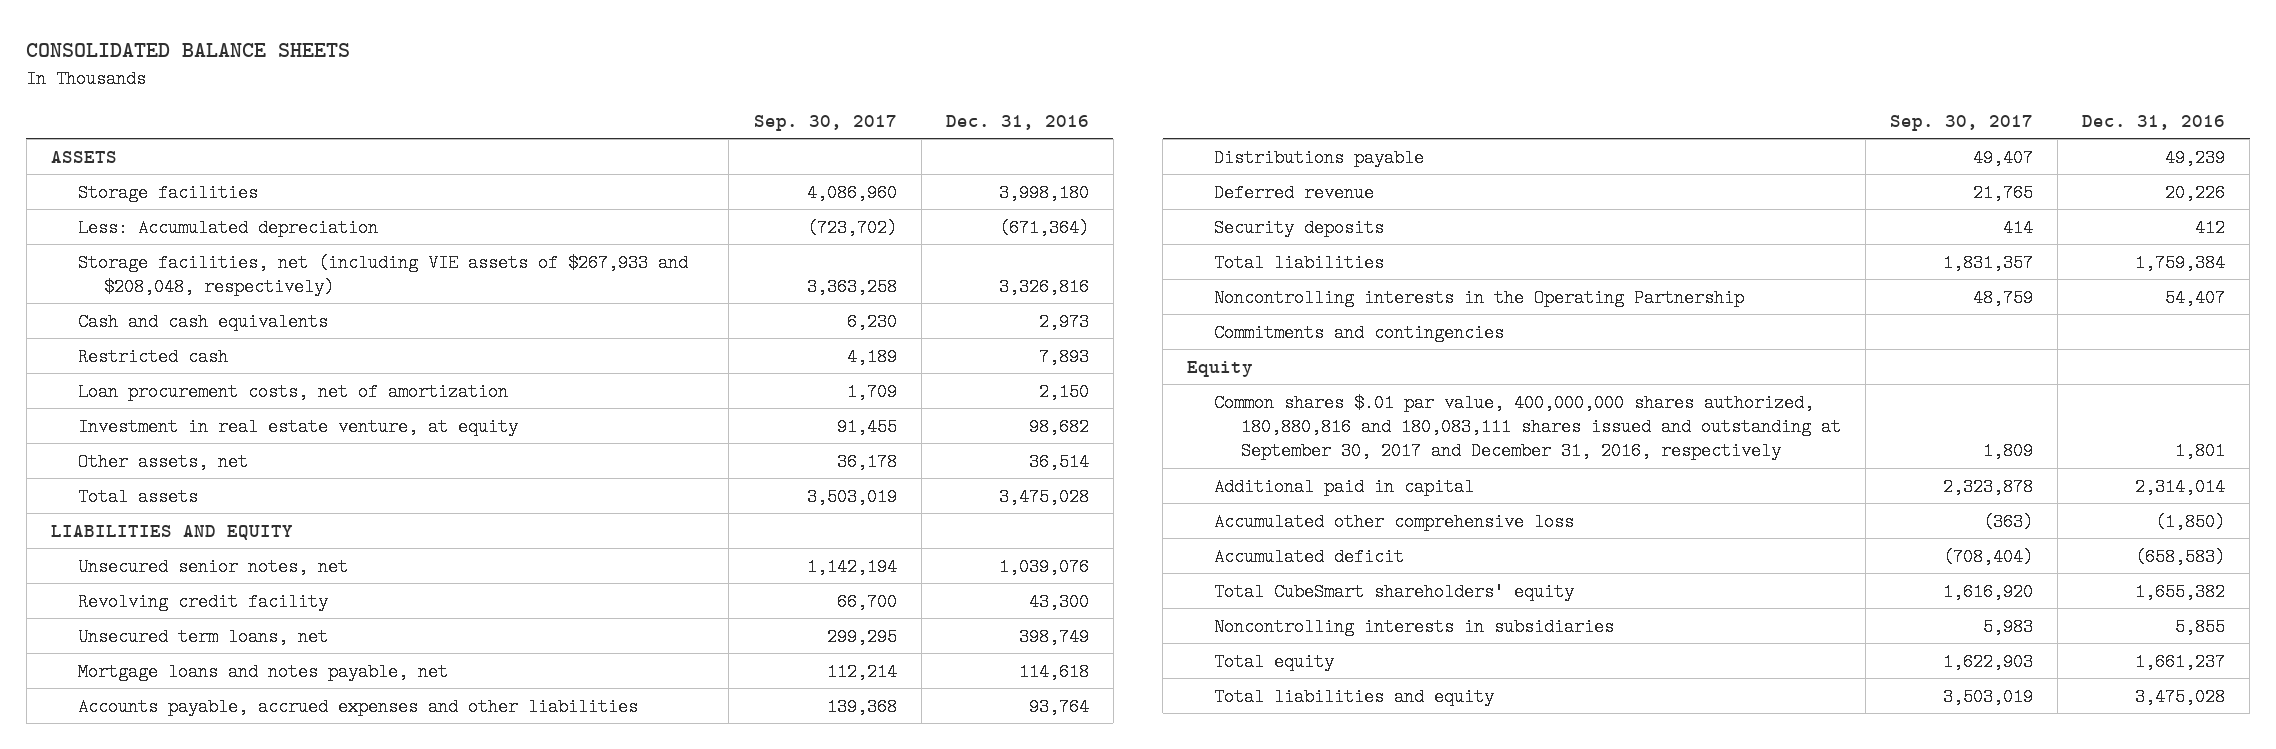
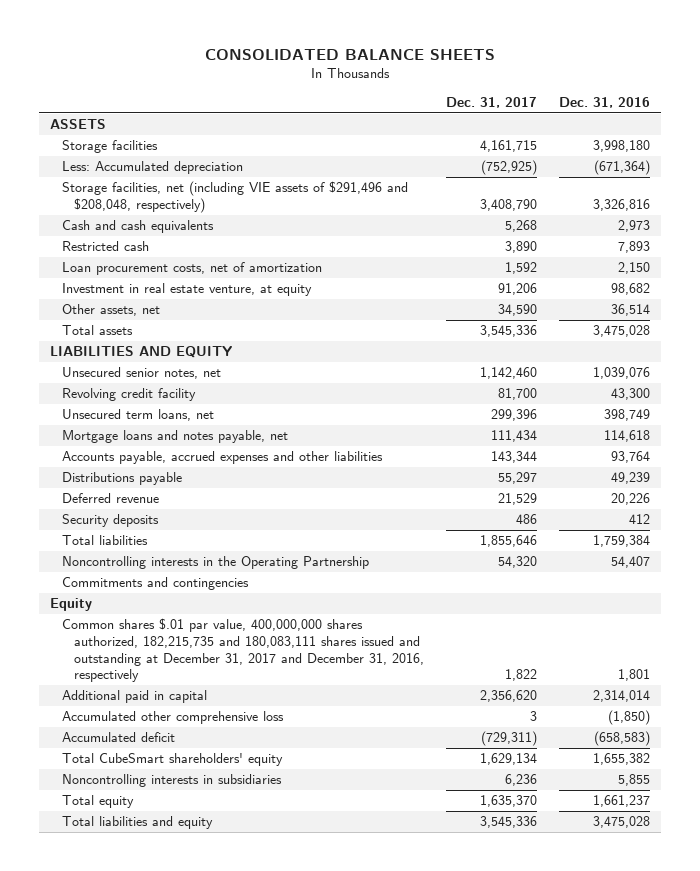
[753,114,897,131] Sep. 30, 2017 -> none
none -> [445,96,537,108] Dec. 31, 2017
[77,253,688,296] Storage facilities, net (including VIE assets of $267,933 and $208,048, respectively) -> [61,181,408,213] Storage facilities, net (including VIE assets of $291,496 and $208,048, respectively)
[1213,393,1841,461] Common shares $.01 par value, 400,000,000 shares authorized, 180,880,816 and 180,083,111 shares issued and outstanding at September 30, 2017 and December 31, 2016, respectively -> [61,618,424,683] Common shares $.01 par value, 400,000,000 shares authorized, 182,215,735 and 180,083,111 shares issued and outstanding at December 31, 2017 and December 31, 2016, respectively

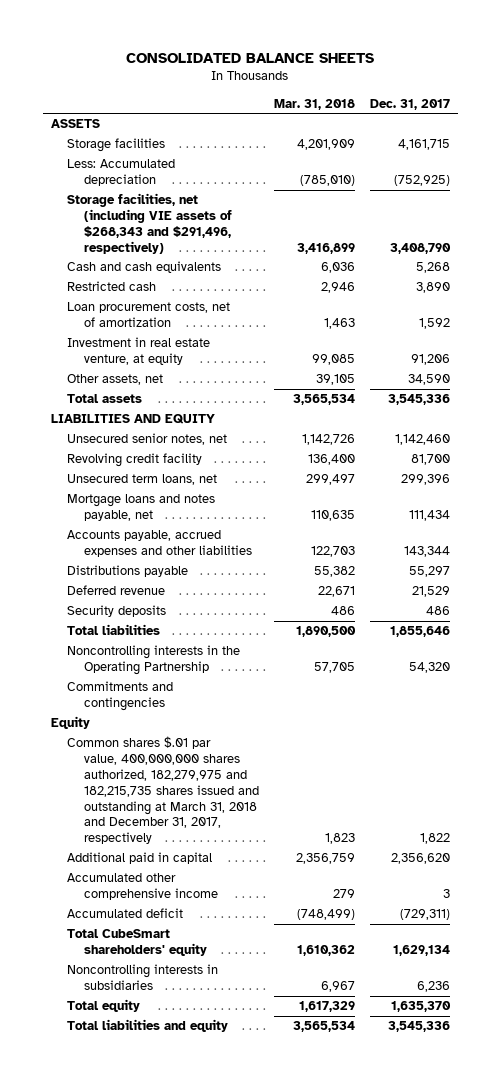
[558,96,650,108] Dec. 31, 2016 -> none
none -> [274,98,356,110] Mar. 31, 2018
[61,181,408,213] Storage facilities, net (including VIE assets of $291,496 and $208,048, respectively) -> [67,193,232,254] Storage facilities, net (including VIE assets of $268,343 and $291,496, respectively)
[61,618,424,683] Common shares $.01 par value, 400,000,000 shares authorized, 182,215,735 and 180,083,111 shares issued and outstanding at December 31, 2017 and December 31, 2016, respectively -> [67,736,259,845] Common shares $.01 par value, 400,000,000 shares authorized, 182,279,975 and 182,215,735 shares issued and outstanding at March 31, 2018 and December 31, 2017, respectively
[61,711,284,725] Accumulated other comprehensive loss -> [67,873,218,901] Accumulated other comprehensive income

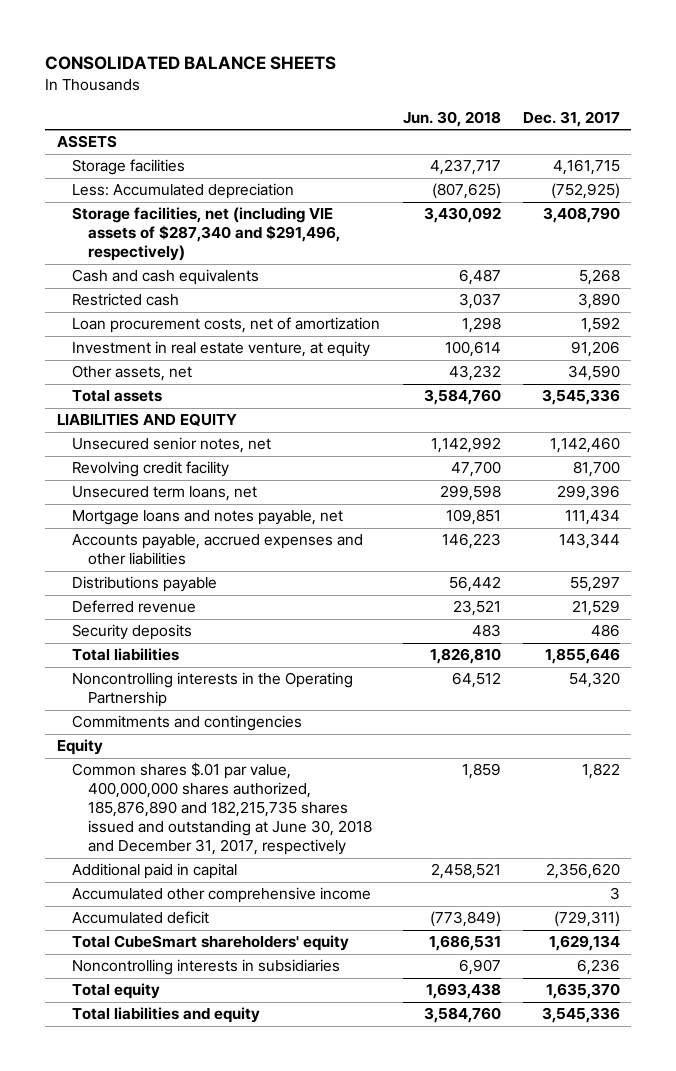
[274,98,356,110] Mar. 31, 2018 -> none
none -> [402,110,501,127] Jun. 30, 2018
[67,193,232,254] Storage facilities, net (including VIE assets of $268,343 and $291,496, respectively) -> [72,207,340,262] Storage facilities, net (including VIE assets of $287,340 and $291,496, respectively)
[67,736,259,845] Common shares $.01 par value, 400,000,000 shares authorized, 182,279,975 and 182,215,735 shares issued and outstanding at March 31, 2018 and December 31, 2017, respectively -> [72,762,372,856] Common shares $.01 par value, 400,000,000 shares authorized, 185,876,890 and 182,215,735 shares issued and outstanding at June 30, 2018 and December 31, 2017, respectively

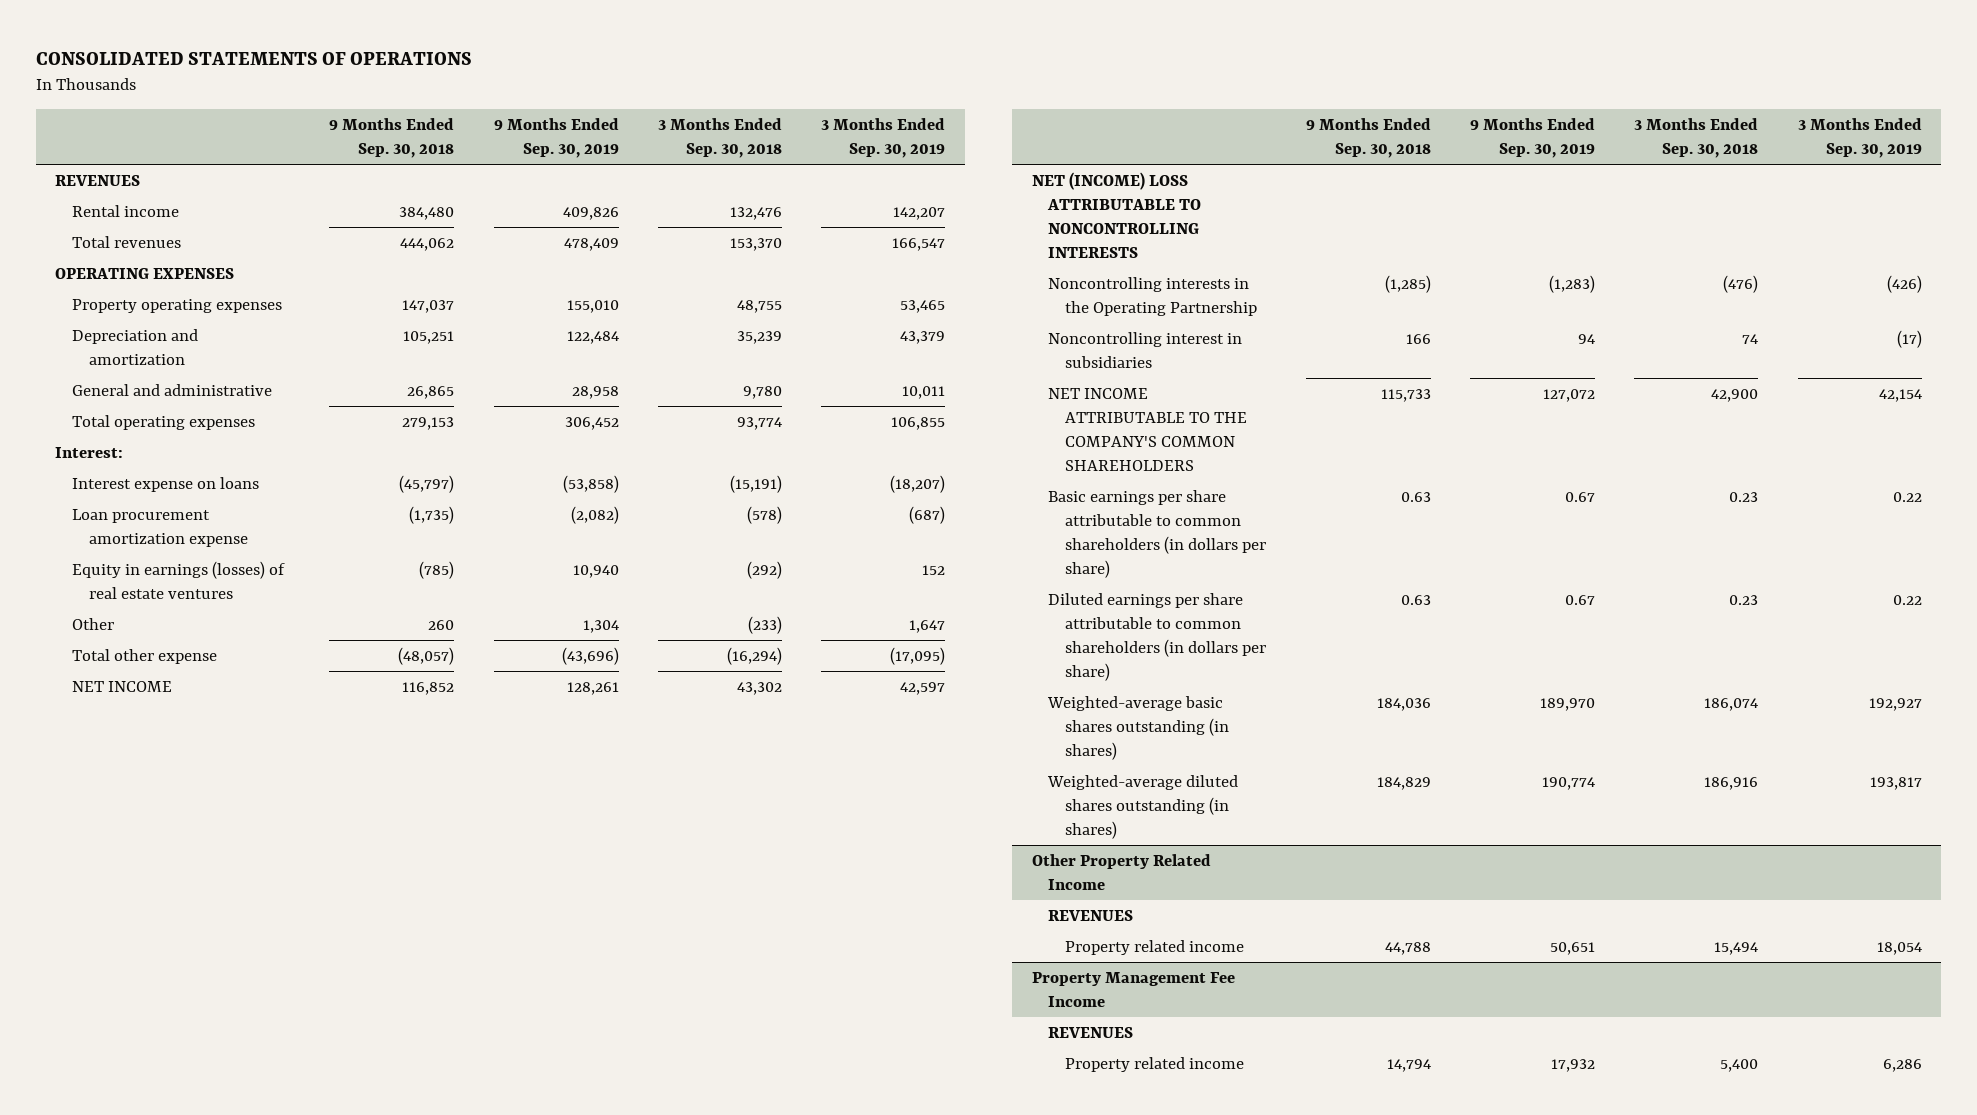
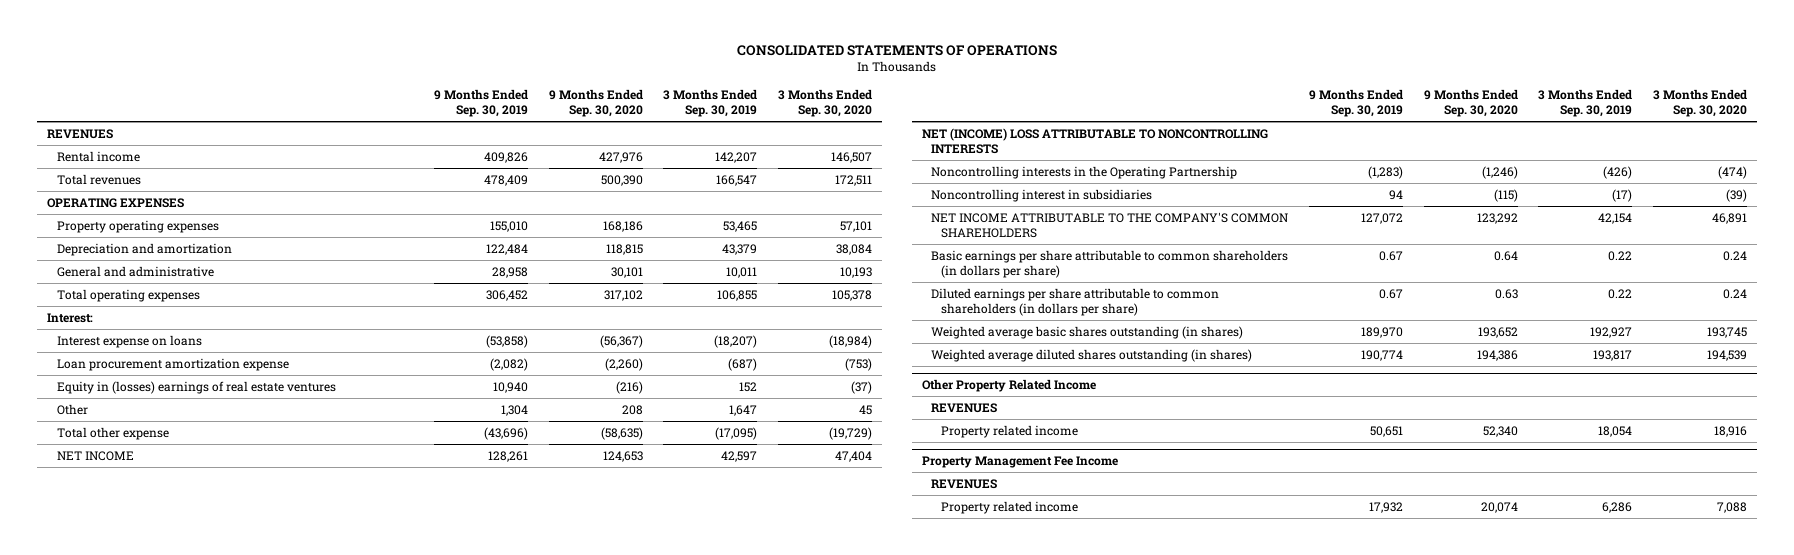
[329,117,455,158] 9 Months Ended Sep. 30, 2018 -> none
[657,117,782,158] 3 Months Ended Sep. 30, 2018 -> none
none -> [548,88,643,118] 9 Months Ended Sep. 30, 2020
none -> [777,88,872,118] 3 Months Ended Sep. 30, 2020
[72,561,286,600] Equity in earnings (losses) of real estate ventures -> [56,380,336,394] Equity in (losses) earnings of real estate ventures
[1047,696,1230,760] Weighted-average basic shares outstanding (in shares) -> [931,325,1244,339] Weighted average basic shares outstanding (in shares)
[1047,775,1239,839] Weighted-average diluted shares outstanding (in shares) -> [931,348,1253,362] Weighted average diluted shares outstanding (in shares)

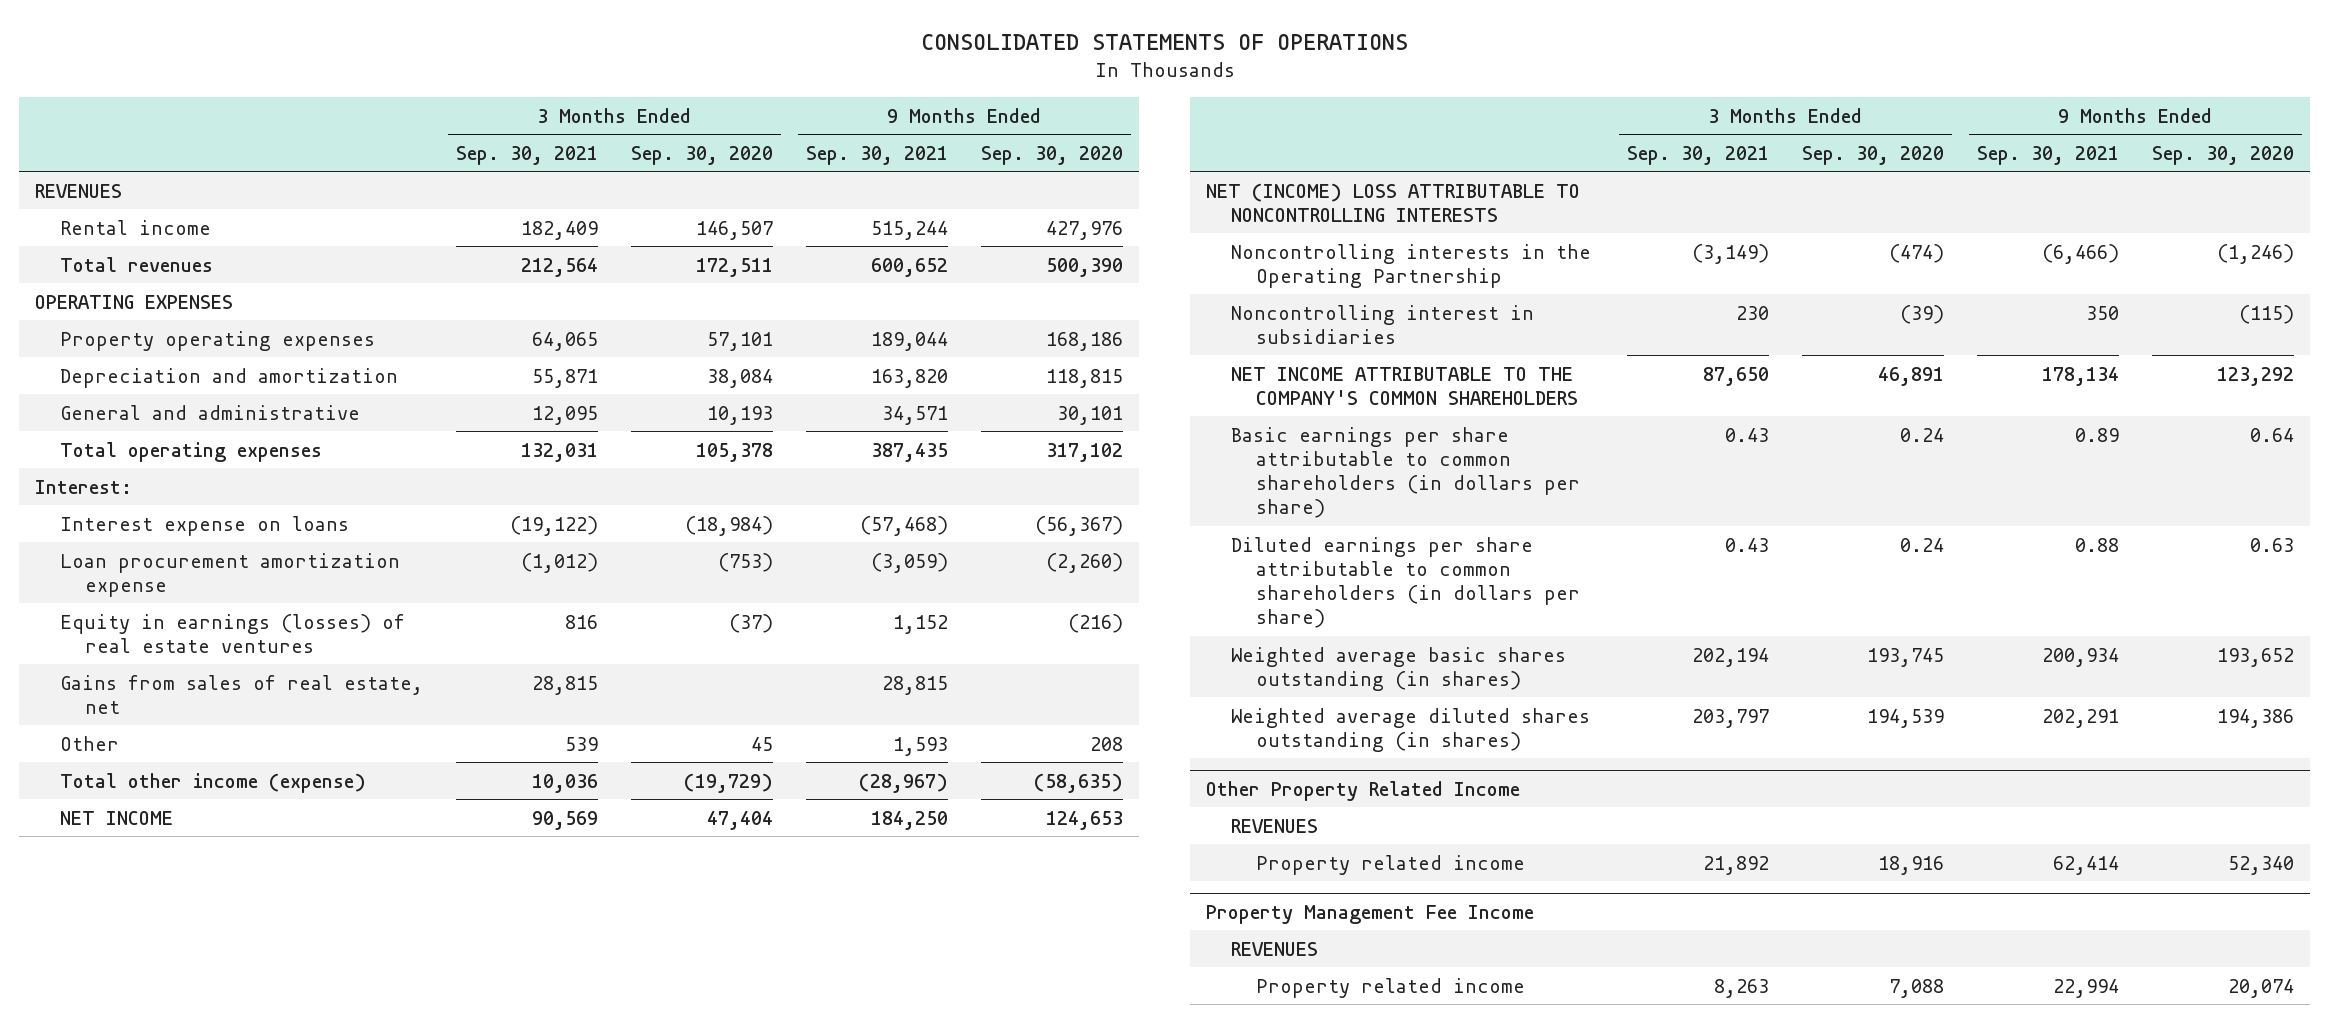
[434,88,529,118] 9 Months Ended Sep. 30, 2019 -> none
[663,88,758,118] 3 Months Ended Sep. 30, 2019 -> none
none -> [455,145,598,165] Sep. 30, 2021
none -> [805,145,948,165] Sep. 30, 2021
[56,380,336,394] Equity in (losses) earnings of real estate ventures -> [59,613,405,653] Equity in earnings (losses) of real estate ventures
none -> [59,674,423,714] Gains from sales of real estate, net
[56,426,169,440] Total other expense -> [59,772,366,793] Total other income (expense)

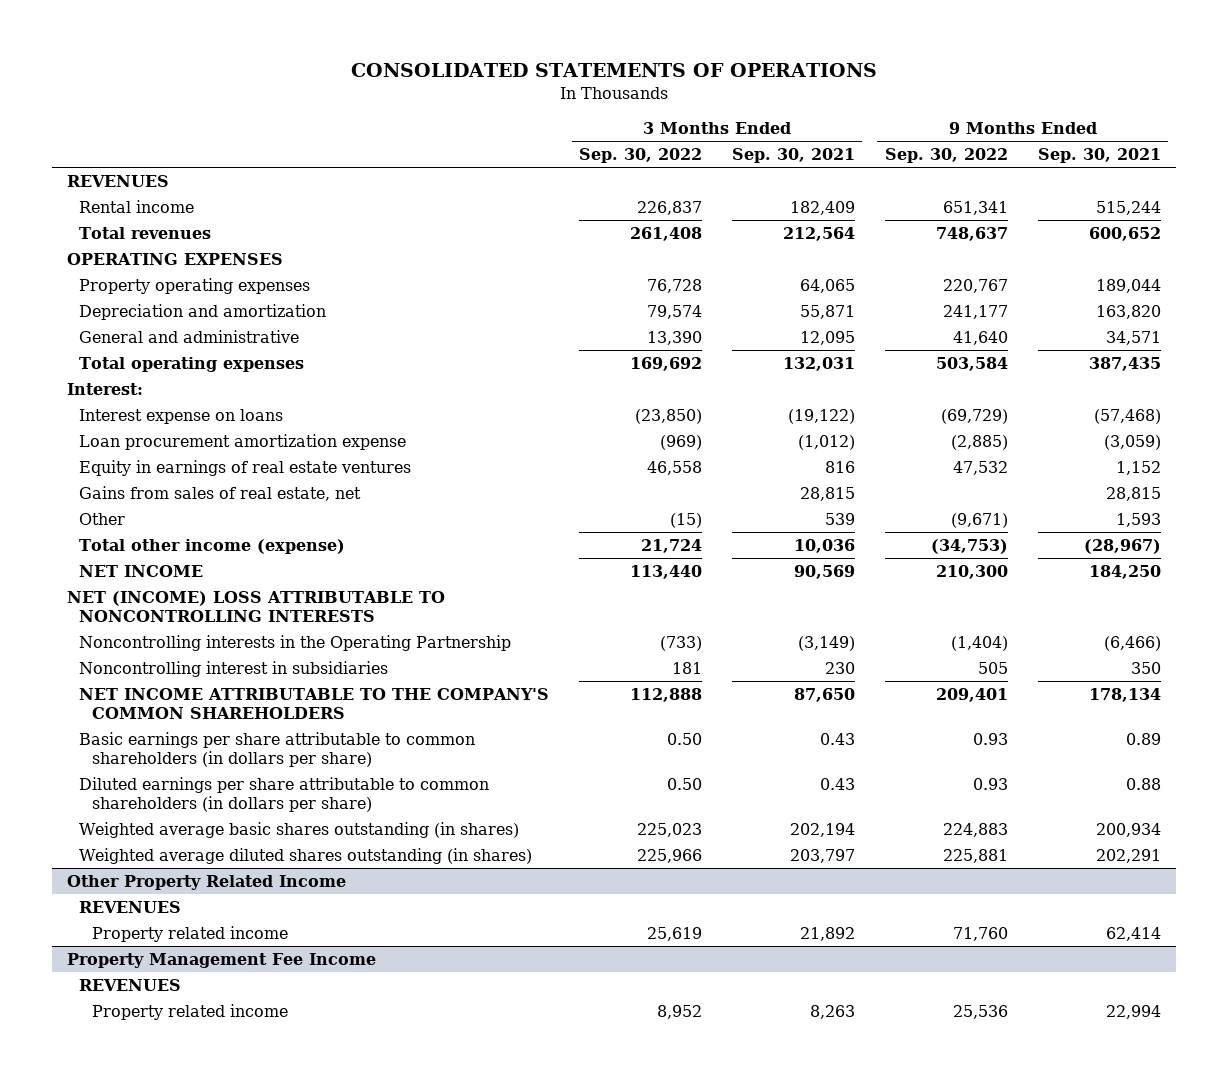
[630,145,773,165] Sep. 30, 2020 -> none
[980,145,1123,165] Sep. 30, 2020 -> none
none -> [579,147,703,163] Sep. 30, 2022
none -> [884,147,1008,163] Sep. 30, 2022
[59,613,405,653] Equity in earnings (losses) of real estate ventures -> [79,459,412,476] Equity in earnings of real estate ventures

